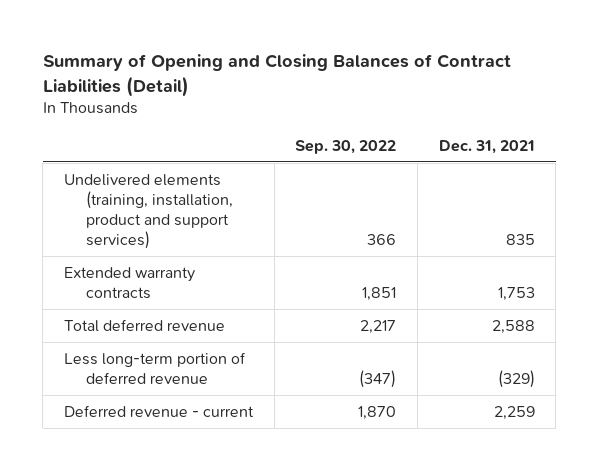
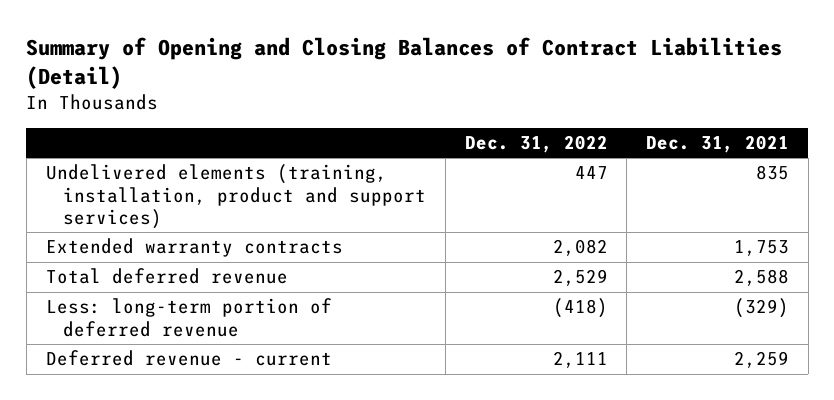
[295,139,397,154] Sep. 30, 2022 -> none
none -> [464,134,608,153] Dec. 31, 2022
[63,351,246,384] Less long-term portion of deferred revenue -> [45,298,332,337] Less: long-term portion of deferred revenue

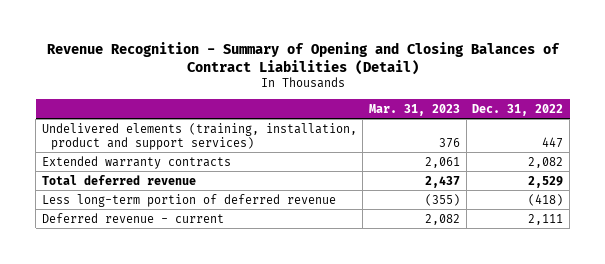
[26,37,783,90] Summary of Opening and Closing Balances of Contract Liabilities (Detail) -> [46,41,560,75] Revenue Recognition - Summary of Opening and Closing Balances of Contract Liabilities (Detail)
[645,134,789,153] Dec. 31, 2021 -> none
none -> [369,103,461,116] Mar. 31, 2023
[45,298,332,337] Less: long-term portion of deferred revenue -> [41,193,336,207] Less long-term portion of deferred revenue

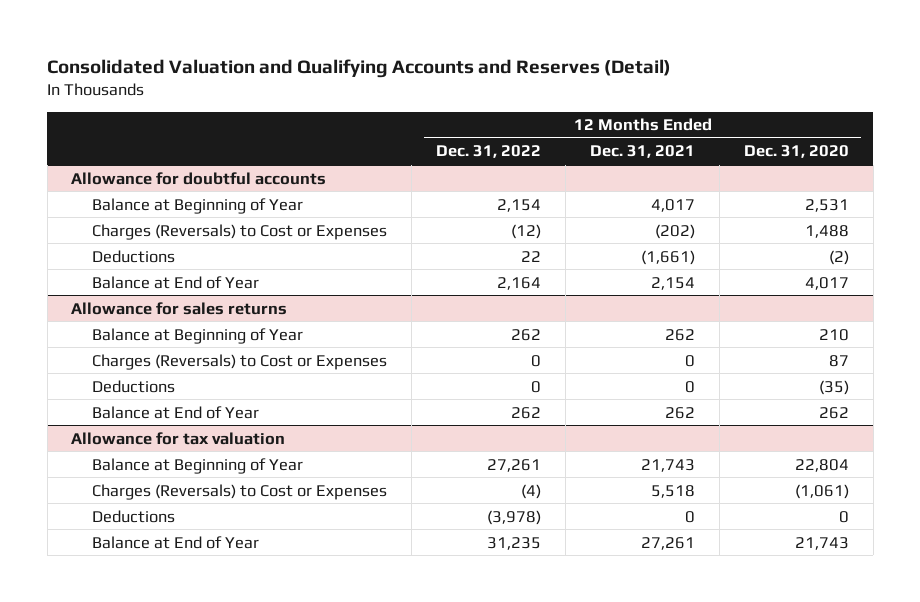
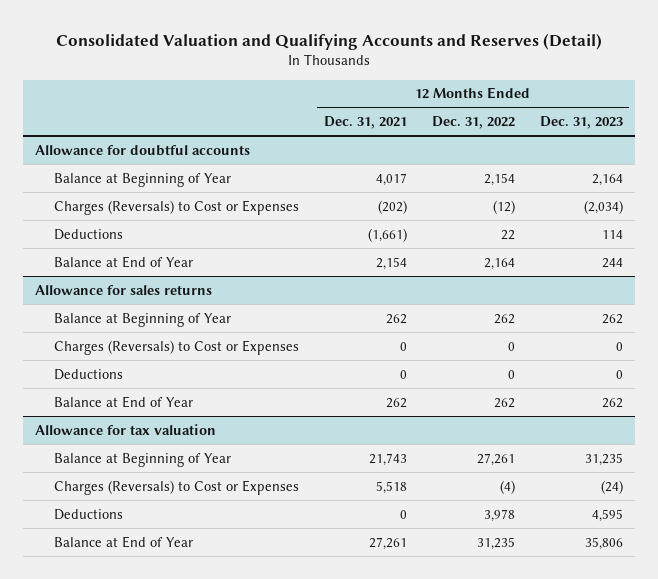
[743,145,849,159] Dec. 31, 2020 -> none
none -> [539,116,623,130] Dec. 31, 2023
[487,509,542,525] (3,978) -> [483,508,515,522] 3,978

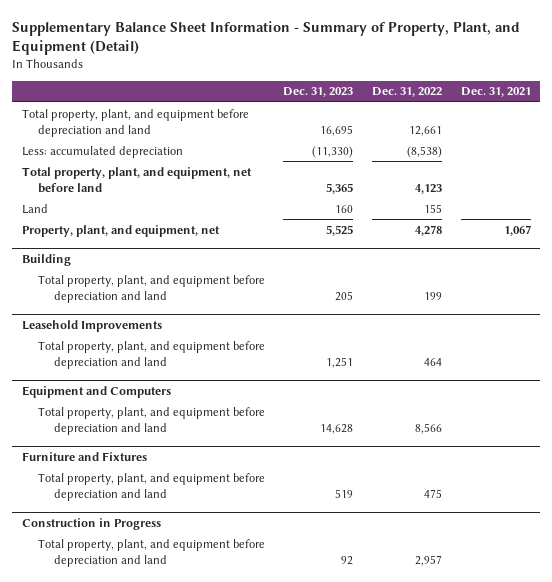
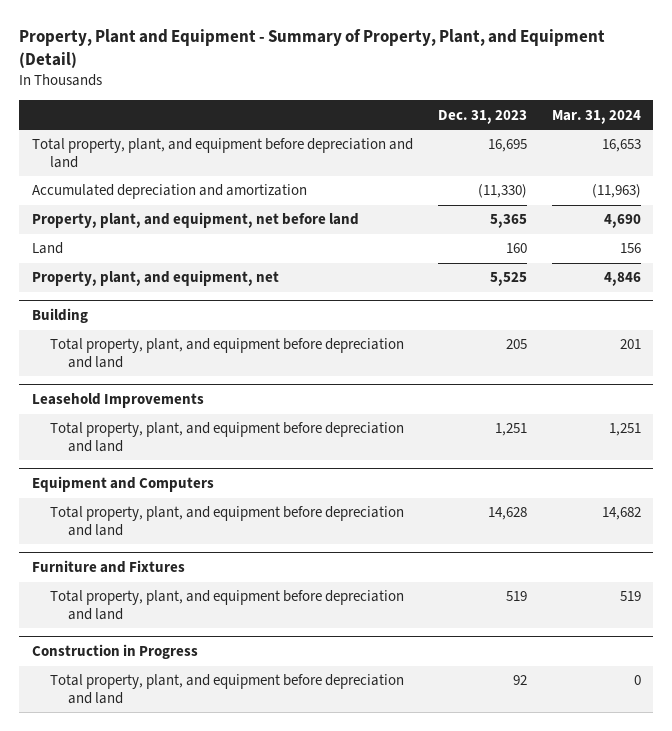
[12,20,521,56] Supplementary Balance Sheet Information - Summary of Property, Plant, and Equipment (Detail) -> [19,29,606,69] Property, Plant and Equipment - Summary of Property, Plant, and Equipment (Detail)
[371,87,442,98] Dec. 31, 2022 -> none
[460,87,531,98] Dec. 31, 2021 -> none
none -> [551,109,641,124] Mar. 31, 2024
[21,145,183,158] Less: accumulated depreciation -> [31,184,307,200] Accumulated depreciation and amortization
[21,166,252,193] Total property, plant, and equipment, net before land -> [31,212,359,229] Property, plant, and equipment, net before land

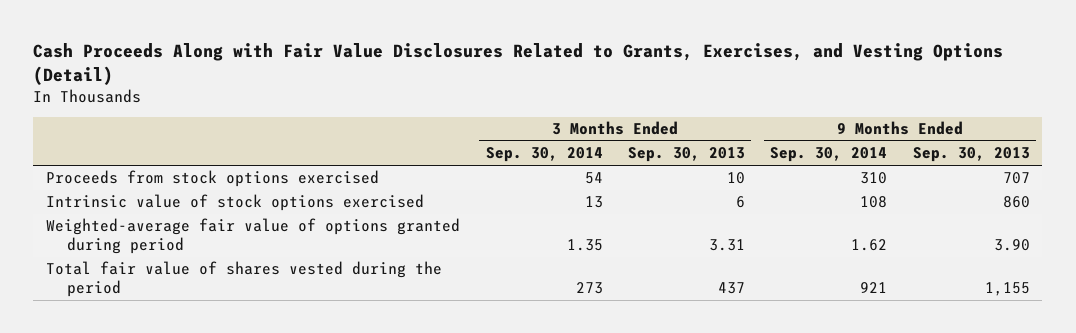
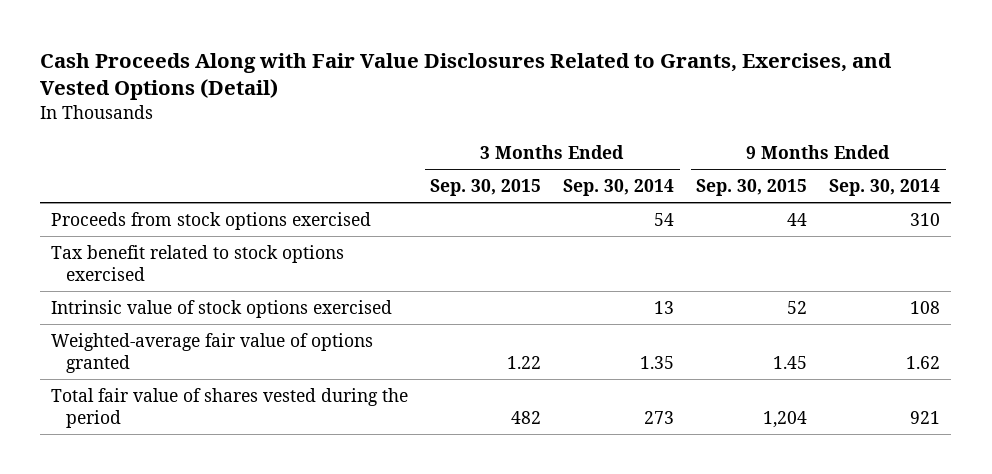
[33,43,1004,85] Cash Proceeds Along with Fair Value Disclosures Related to Grants, Exercises, and Vesting Options (Detail) -> [40,52,893,101] Cash Proceeds Along with Fair Value Disclosures Related to Grants, Exercises, and Vested Options (Detail)
[627,147,745,163] Sep. 30, 2013 -> none
[912,147,1030,163] Sep. 30, 2013 -> none
none -> [430,179,542,197] Sep. 30, 2015
none -> [696,179,808,197] Sep. 30, 2015
none -> [51,244,345,281] Tax benefit related to stock options exercised
[46,218,461,254] Weighted-average fair value of options granted during period -> [51,332,374,373] Weighted-average fair value of options granted

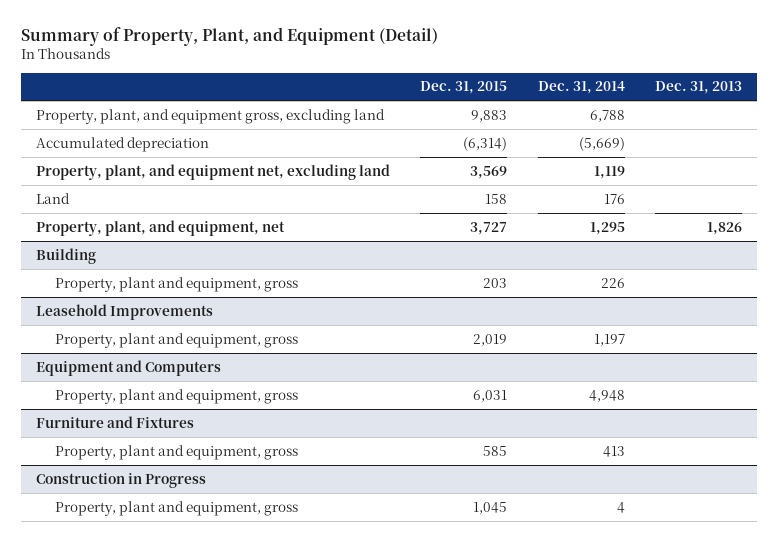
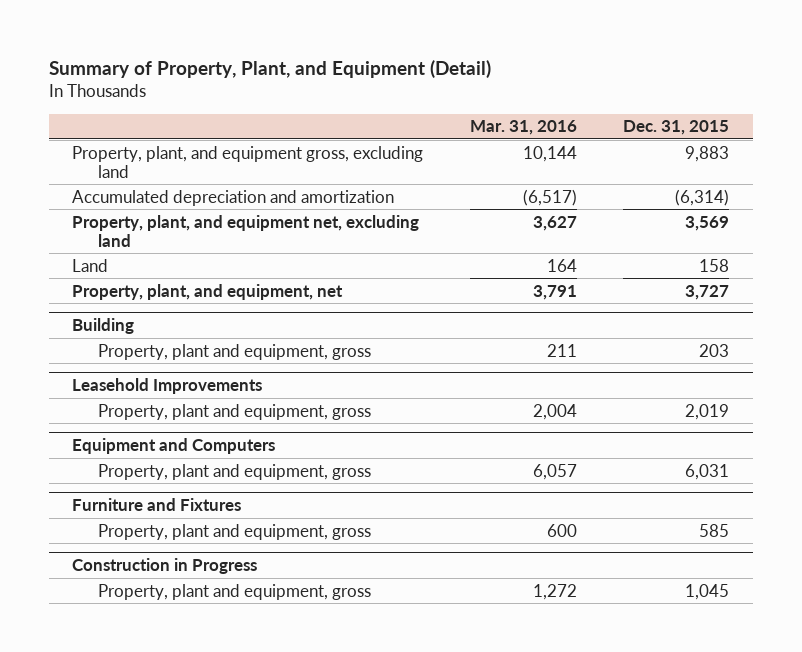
[537,81,625,95] Dec. 31, 2014 -> none
[655,81,743,95] Dec. 31, 2013 -> none
none -> [469,120,577,136] Mar. 31, 2016
[35,136,209,152] Accumulated depreciation -> [72,189,395,206] Accumulated depreciation and amortization

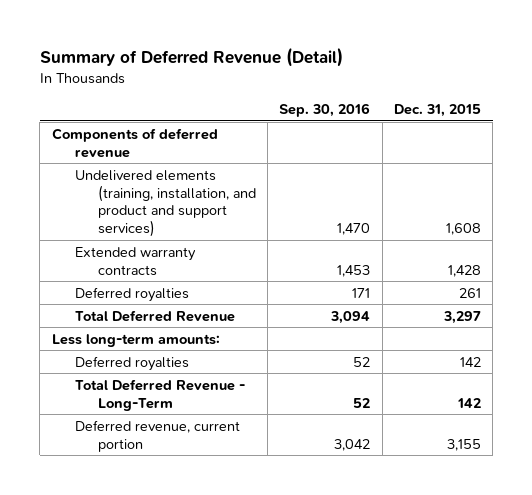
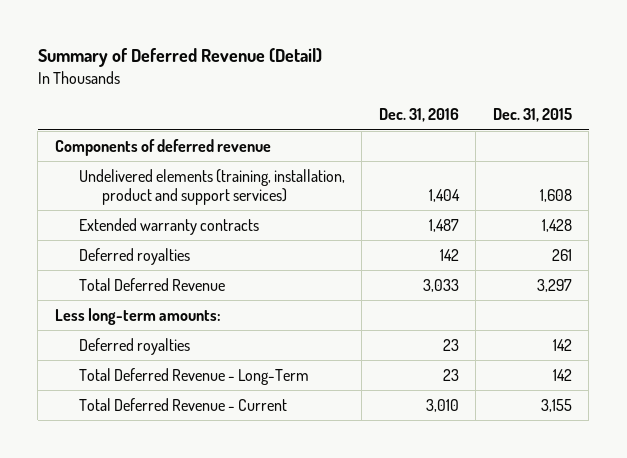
[279,102,371,117] Sep. 30, 2016 -> none
none -> [378,108,459,123] Dec. 31, 2016
[74,169,257,238] Undelivered elements (training, installation, and product and support services) -> [78,168,345,205] Undelivered elements (training, installation, product and support services)
[74,419,240,452] Deferred revenue, current portion -> [78,397,287,411] Total Deferred Revenue - Current

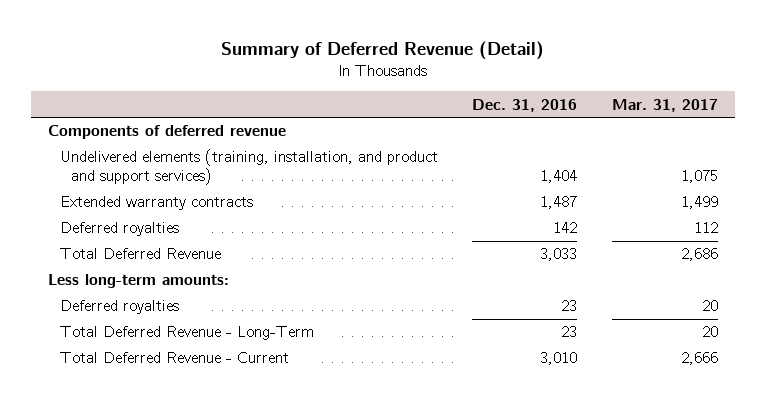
[492,108,572,123] Dec. 31, 2015 -> none
none -> [611,98,718,112] Mar. 31, 2017
[78,168,345,205] Undelivered elements (training, installation, product and support services) -> [59,149,438,186] Undelivered elements (training, installation, and product and support services)

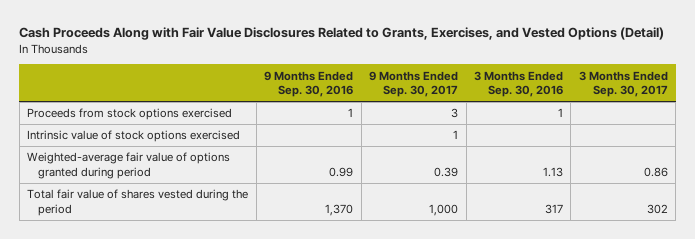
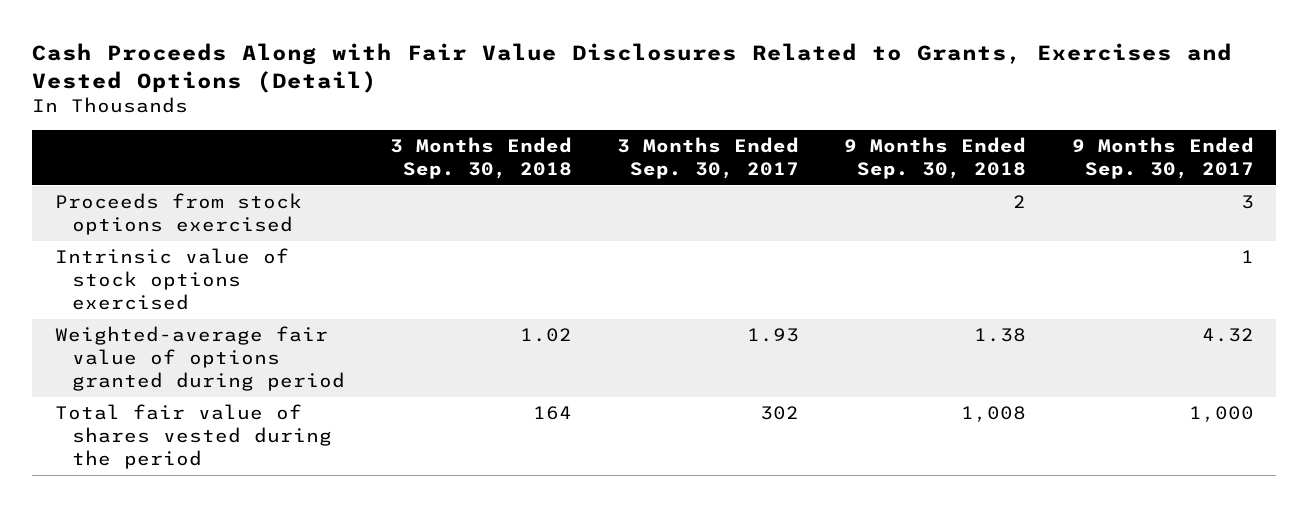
[19,27,665,41] Cash Proceeds Along with Fair Value Disclosures Related to Grants, Exercises, and Vested Options (Detail) -> [32,43,1233,93] Cash Proceeds Along with Fair Value Disclosures Related to Grants, Exercises and Vested Options (Detail)
[264,70,354,98] 9 Months Ended Sep. 30, 2016 -> none
[473,70,563,98] 3 Months Ended Sep. 30, 2016 -> none
none -> [389,137,572,180] 3 Months Ended Sep. 30, 2018
none -> [844,137,1027,180] 9 Months Ended Sep. 30, 2018
[434,166,459,177] 0.39 -> [1201,327,1254,342] 4.32
[643,166,668,177] 0.86 -> [747,327,800,342] 1.93

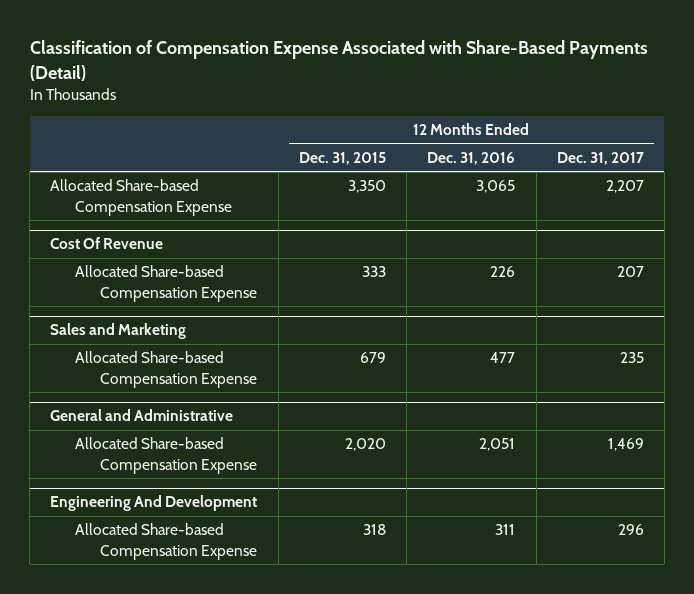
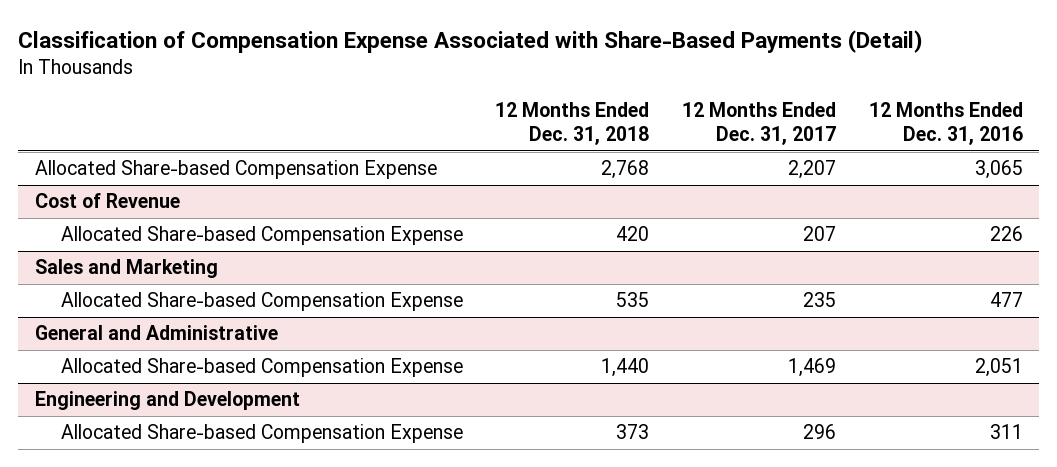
[298,151,386,165] Dec. 31, 2015 -> none
none -> [495,101,650,146] 12 Months Ended Dec. 31, 2018
[50,237,164,250] Cost Of Revenue -> [34,193,180,209] Cost of Revenue
[50,495,258,512] Engineering And Development -> [34,391,300,411] Engineering and Development

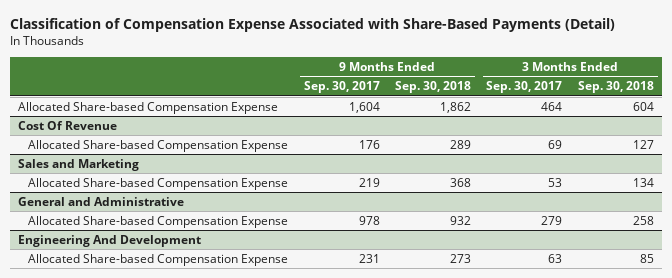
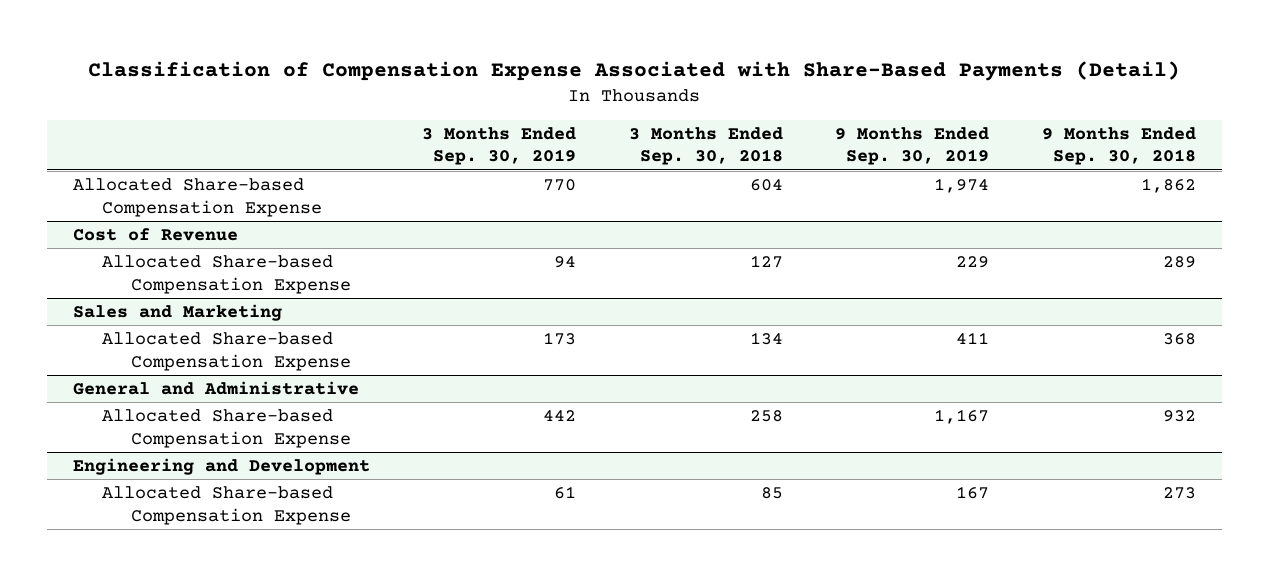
[303,81,380,94] Sep. 30, 2017 -> none
[486,81,563,94] Sep. 30, 2017 -> none
none -> [422,126,577,166] 3 Months Ended Sep. 30, 2019
none -> [835,126,990,166] 9 Months Ended Sep. 30, 2019
[17,120,117,130] Cost Of Revenue -> [73,228,239,242] Cost of Revenue
[17,234,201,247] Engineering And Development -> [73,458,371,476] Engineering and Development

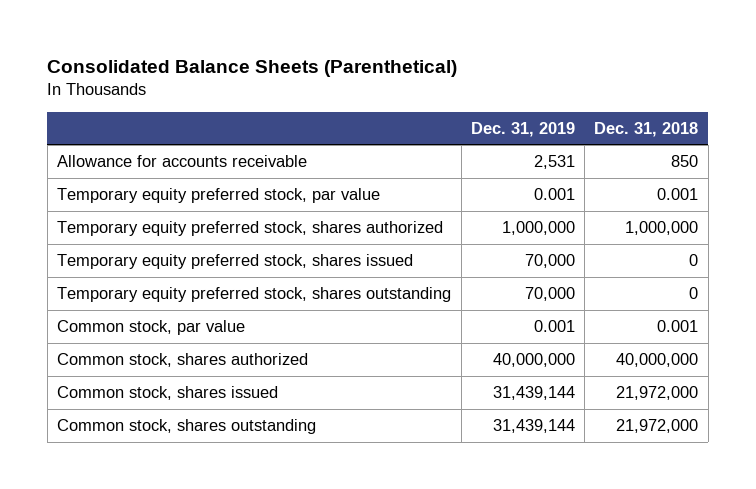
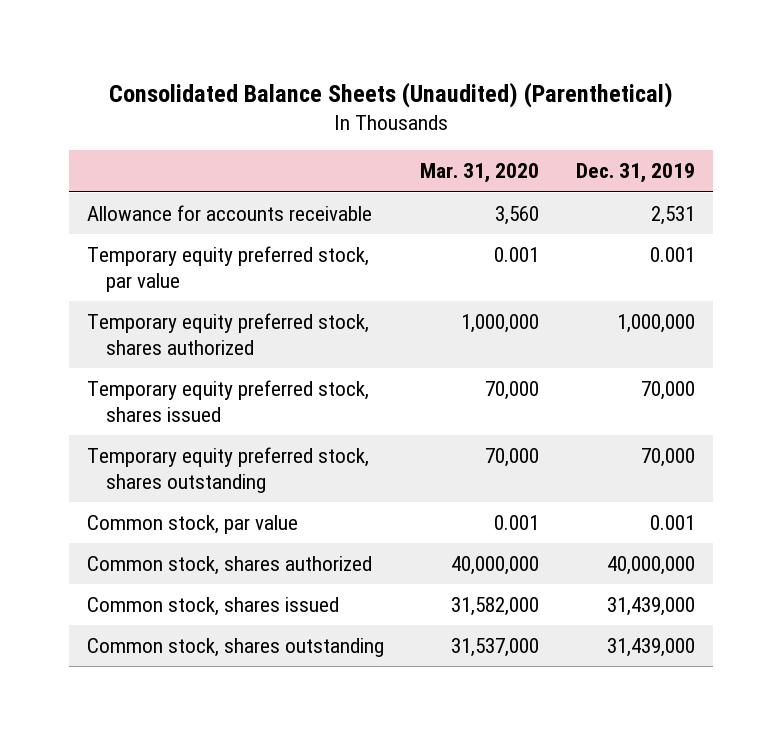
[47,60,458,78] Consolidated Balance Sheets (Parenthetical) -> [108,81,673,108] Consolidated Balance Sheets (Unaudited) (Parenthetical)
[594,121,699,137] Dec. 31, 2018 -> none
none -> [420,163,540,184] Mar. 31, 2020
[492,385,575,400] 31,439,144 -> [606,596,695,616] 31,439,000
[492,418,575,433] 31,439,144 -> [606,637,695,657] 31,439,000

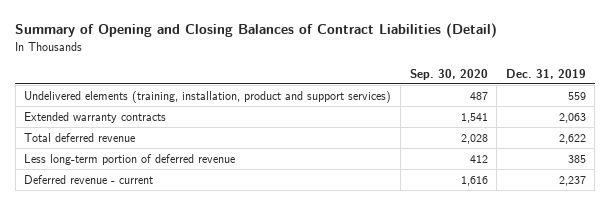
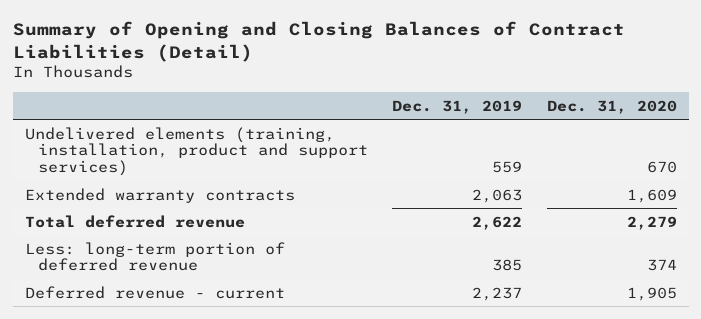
[409,68,488,80] Sep. 30, 2020 -> none
none -> [546,99,677,114] Dec. 31, 2020
[24,153,236,165] Less long-term portion of deferred revenue -> [24,241,285,272] Less: long-term portion of deferred revenue

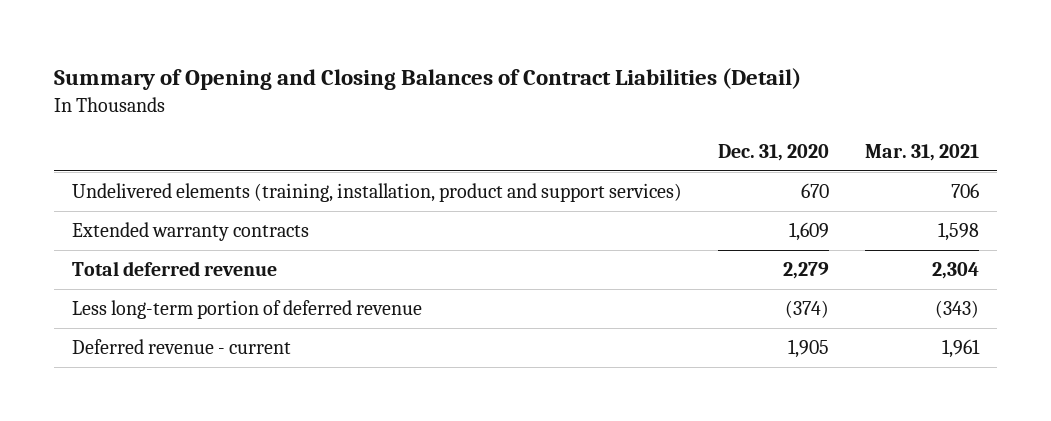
[392,99,523,114] Dec. 31, 2019 -> none
none -> [864,144,979,162] Mar. 31, 2021
[24,241,285,272] Less: long-term portion of deferred revenue -> [71,300,422,320] Less long-term portion of deferred revenue
[646,259,677,272] 374 -> [784,300,829,319] (374)

